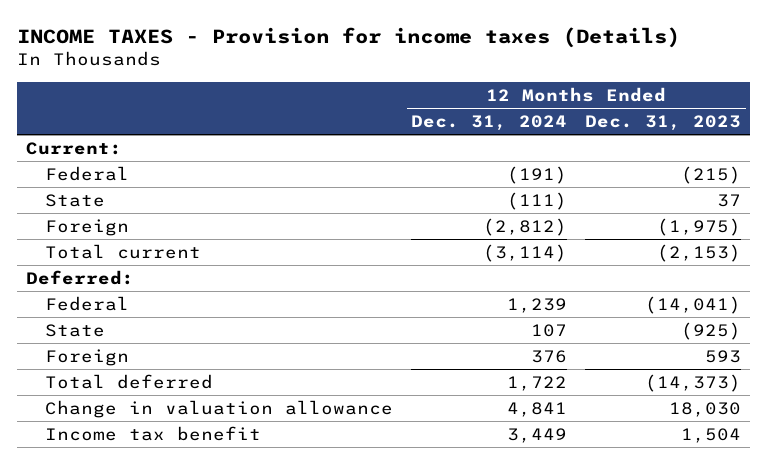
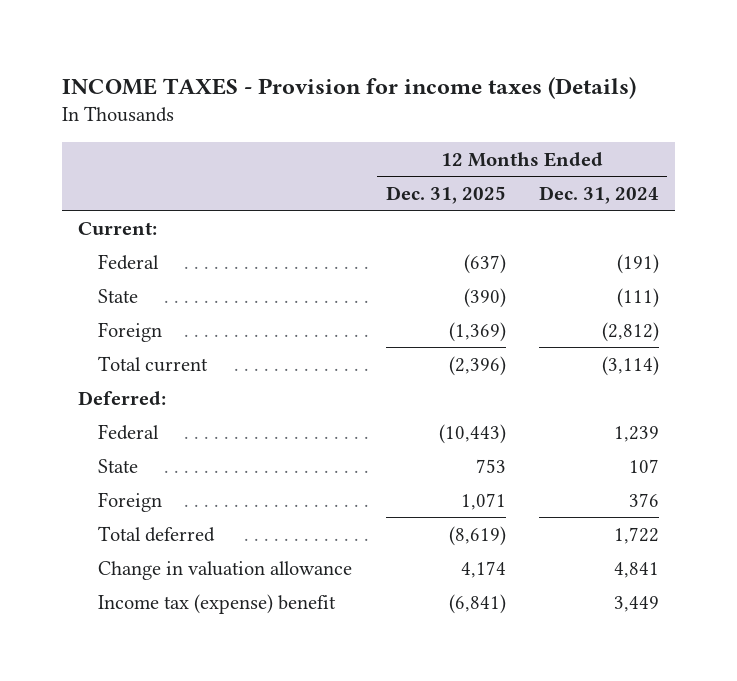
[585,115,742,132] Dec. 31, 2023 -> none
none -> [385,185,506,204] Dec. 31, 2025
[44,426,261,442] Income tax benefit -> [98,593,337,614] Income tax (expense) benefit

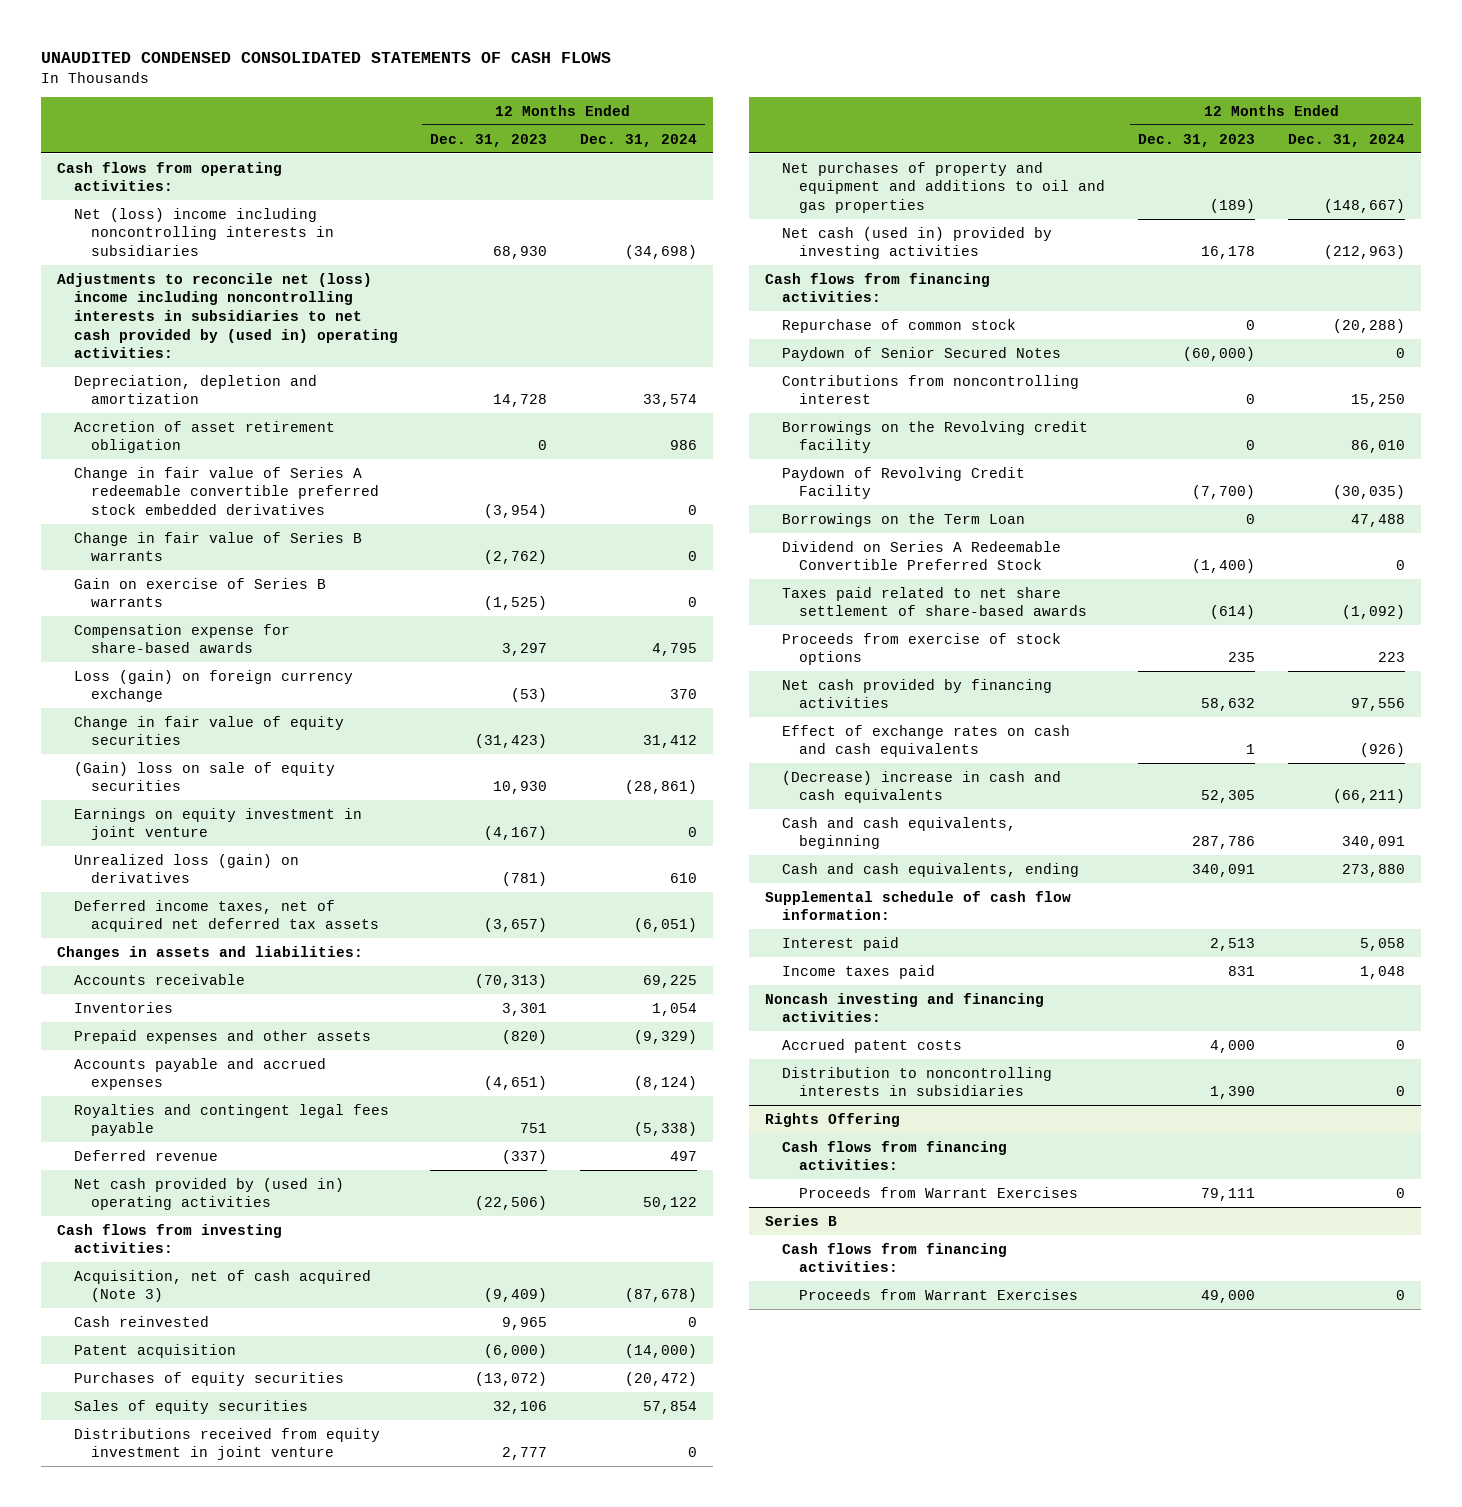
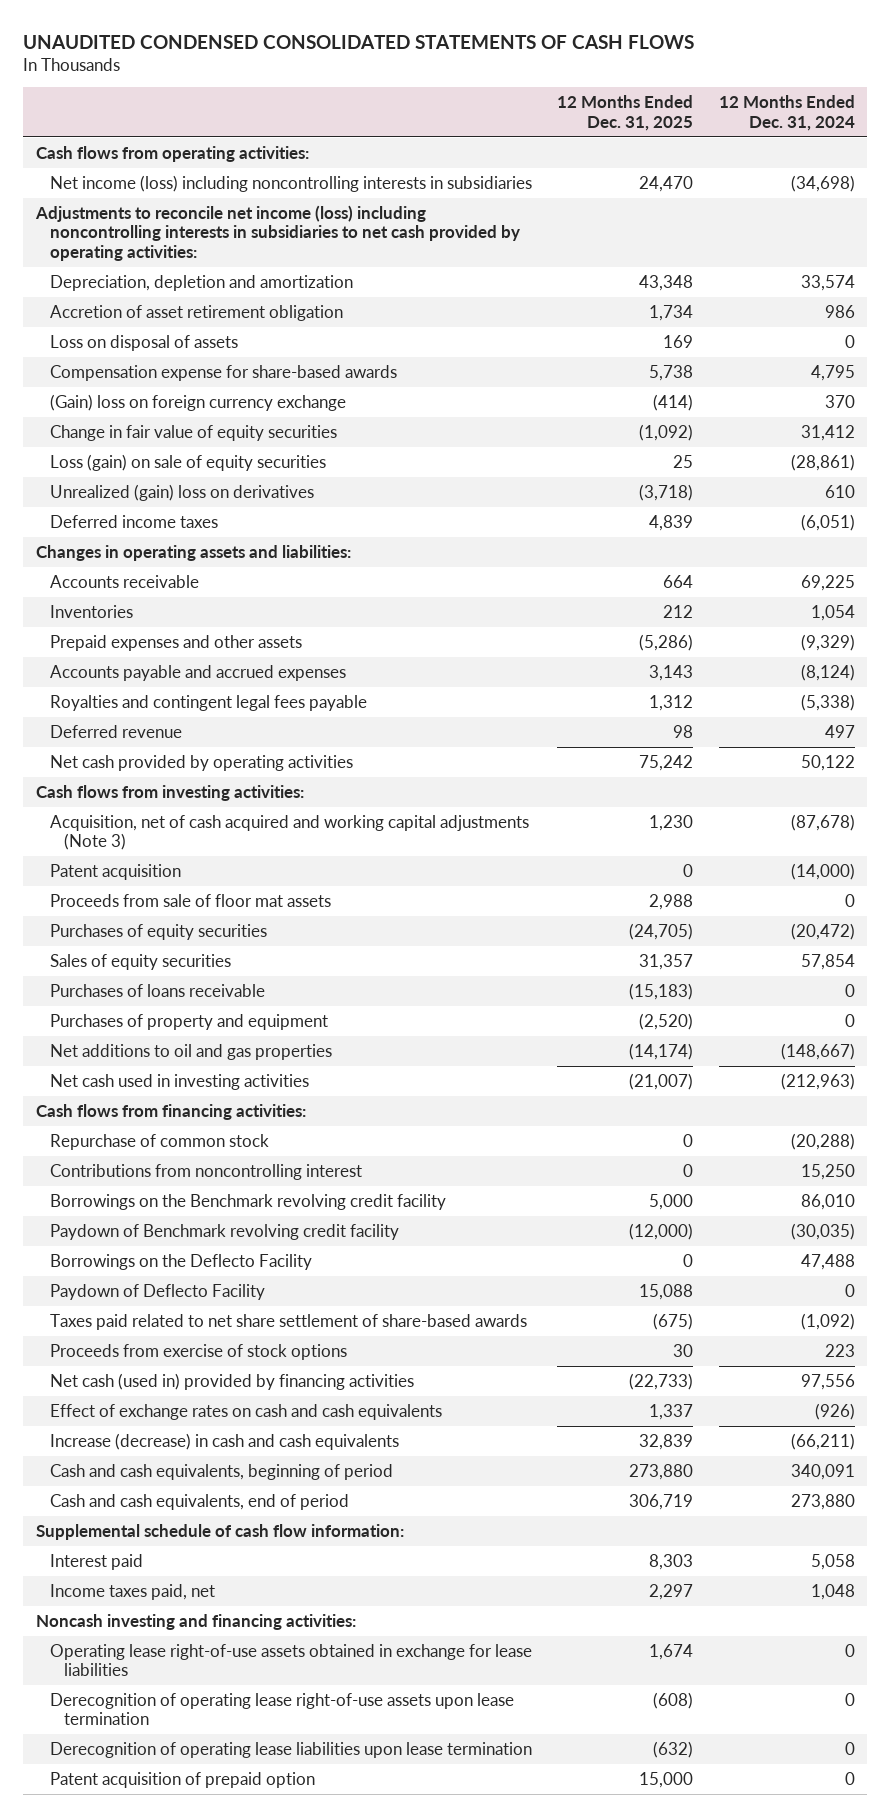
[430,133,548,147] Dec. 31, 2023 -> none
none -> [557,95,694,131] 12 Months Ended Dec. 31, 2025
[74,207,335,256] Net (loss) income including noncontrolling interests in subsidiaries -> [50,174,533,192] Net income (loss) including noncontrolling interests in subsidiaries
[56,272,399,359] Adjustments to reconcile net (loss) income including noncontrolling interests in subsidiaries to net cash provided by (used in) operating activities: -> [35,204,521,262] Adjustments to reconcile net income (loss) including noncontrolling interests in subsidiaries to net cash provided by operating activities:
[74,466,380,515] Change in fair value of Series A redeemable convertible preferred stock embedded derivatives -> none
[74,531,363,562] Change in fair value of Series B warrants -> none
[74,577,327,608] Gain on exercise of Series B warrants -> none
none -> [50,334,239,351] Loss on disposal of assets
[74,669,354,703] Loss (gain) on foreign currency exchange -> [50,393,347,411] (Gain) loss on foreign currency exchange
[74,807,363,841] Earnings on equity investment in joint venture -> none
[74,761,336,792] (Gain) loss on sale of equity securities -> [50,453,327,471] Loss (gain) on sale of equity securities
[74,853,300,884] Unrealized loss (gain) on derivatives -> [50,483,315,501] Unrealized (gain) loss on derivatives
[74,899,380,933] Deferred income taxes, net of acquired net deferred tax assets -> [50,514,219,528] Deferred income taxes
[56,945,363,960] Changes in assets and liabilities: -> [36,544,352,561] Changes in operating assets and liabilities:
[74,1177,345,1211] Net cash provided by (used in) operating activities -> [50,754,354,771] Net cash provided by operating activities
[74,1315,210,1327] Cash reinvested -> none
[74,1269,372,1303] Acquisition, net of cash acquired (Note 3) -> [50,814,530,851] Acquisition, net of cash acquired and working capital adjustments (Note 3)
none -> [50,893,332,907] Proceeds from sale of floor mat assets
[74,1427,381,1461] Distributions received from equity investment in joint venture -> none
none -> [50,983,266,997] Purchases of loans receivable
none -> [50,1013,329,1030] Purchases of property and equipment
[782,161,1106,213] Net purchases of property and equipment and additions to oil and gas properties -> [50,1043,333,1060] Net additions to oil and gas properties
[782,226,1053,260] Net cash (used in) provided by investing activities -> [50,1073,310,1090] Net cash used in investing activities
[782,346,1062,361] Paydown of Senior Secured Notes -> none
[782,540,1062,571] Dividend on Series A Redeemable Convertible Preferred Stock -> none
[782,420,1089,454] Borrowings on the Revolving credit facility -> [50,1193,447,1210] Borrowings on the Benchmark revolving credit facility
[782,466,1026,500] Paydown of Revolving Credit Facility -> [50,1223,400,1240] Paydown of Benchmark revolving credit facility
[782,512,1026,527] Borrowings on the Term Loan -> [50,1253,313,1270] Borrowings on the Deflecto Facility
none -> [50,1283,266,1300] Paydown of Deflecto Facility
[782,678,1053,709] Net cash provided by financing activities -> [50,1372,415,1390] Net cash (used in) provided by financing activities
[782,770,1062,804] (Decrease) increase in cash and cash equivalents -> [50,1432,400,1450] Increase (decrease) in cash and cash equivalents
[782,816,1017,850] Cash and cash equivalents, beginning -> [50,1463,394,1480] Cash and cash equivalents, beginning of period
[782,862,1080,877] Cash and cash equivalents, ending -> [50,1493,350,1510] Cash and cash equivalents, end of period
[782,964,936,979] Income taxes paid -> [50,1583,216,1600] Income taxes paid, net
[782,1038,963,1053] Accrued patent costs -> none
[782,1066,1053,1097] Distribution to noncontrolling interests in subsidiaries -> none
[765,1112,901,1127] Rights Offering -> none
[782,1140,1008,1171] Cash flows from financing activities: -> none
[799,1186,1079,1198] Proceeds from Warrant Exercises -> none
[765,1214,838,1226] Series B -> none
[782,1242,1008,1273] Cash flows from financing activities: -> none
[799,1288,1079,1300] Proceeds from Warrant Exercises -> none
none -> [50,1643,533,1677] Operating lease right-of-use assets obtained in exchange for lease liabilities
none -> [50,1692,515,1726] Derecognition of operating lease right-of-use assets upon lease termination
none -> [50,1741,533,1758] Derecognition of operating lease liabilities upon lease termination
none -> [50,1771,316,1788] Patent acquisition of prepaid option

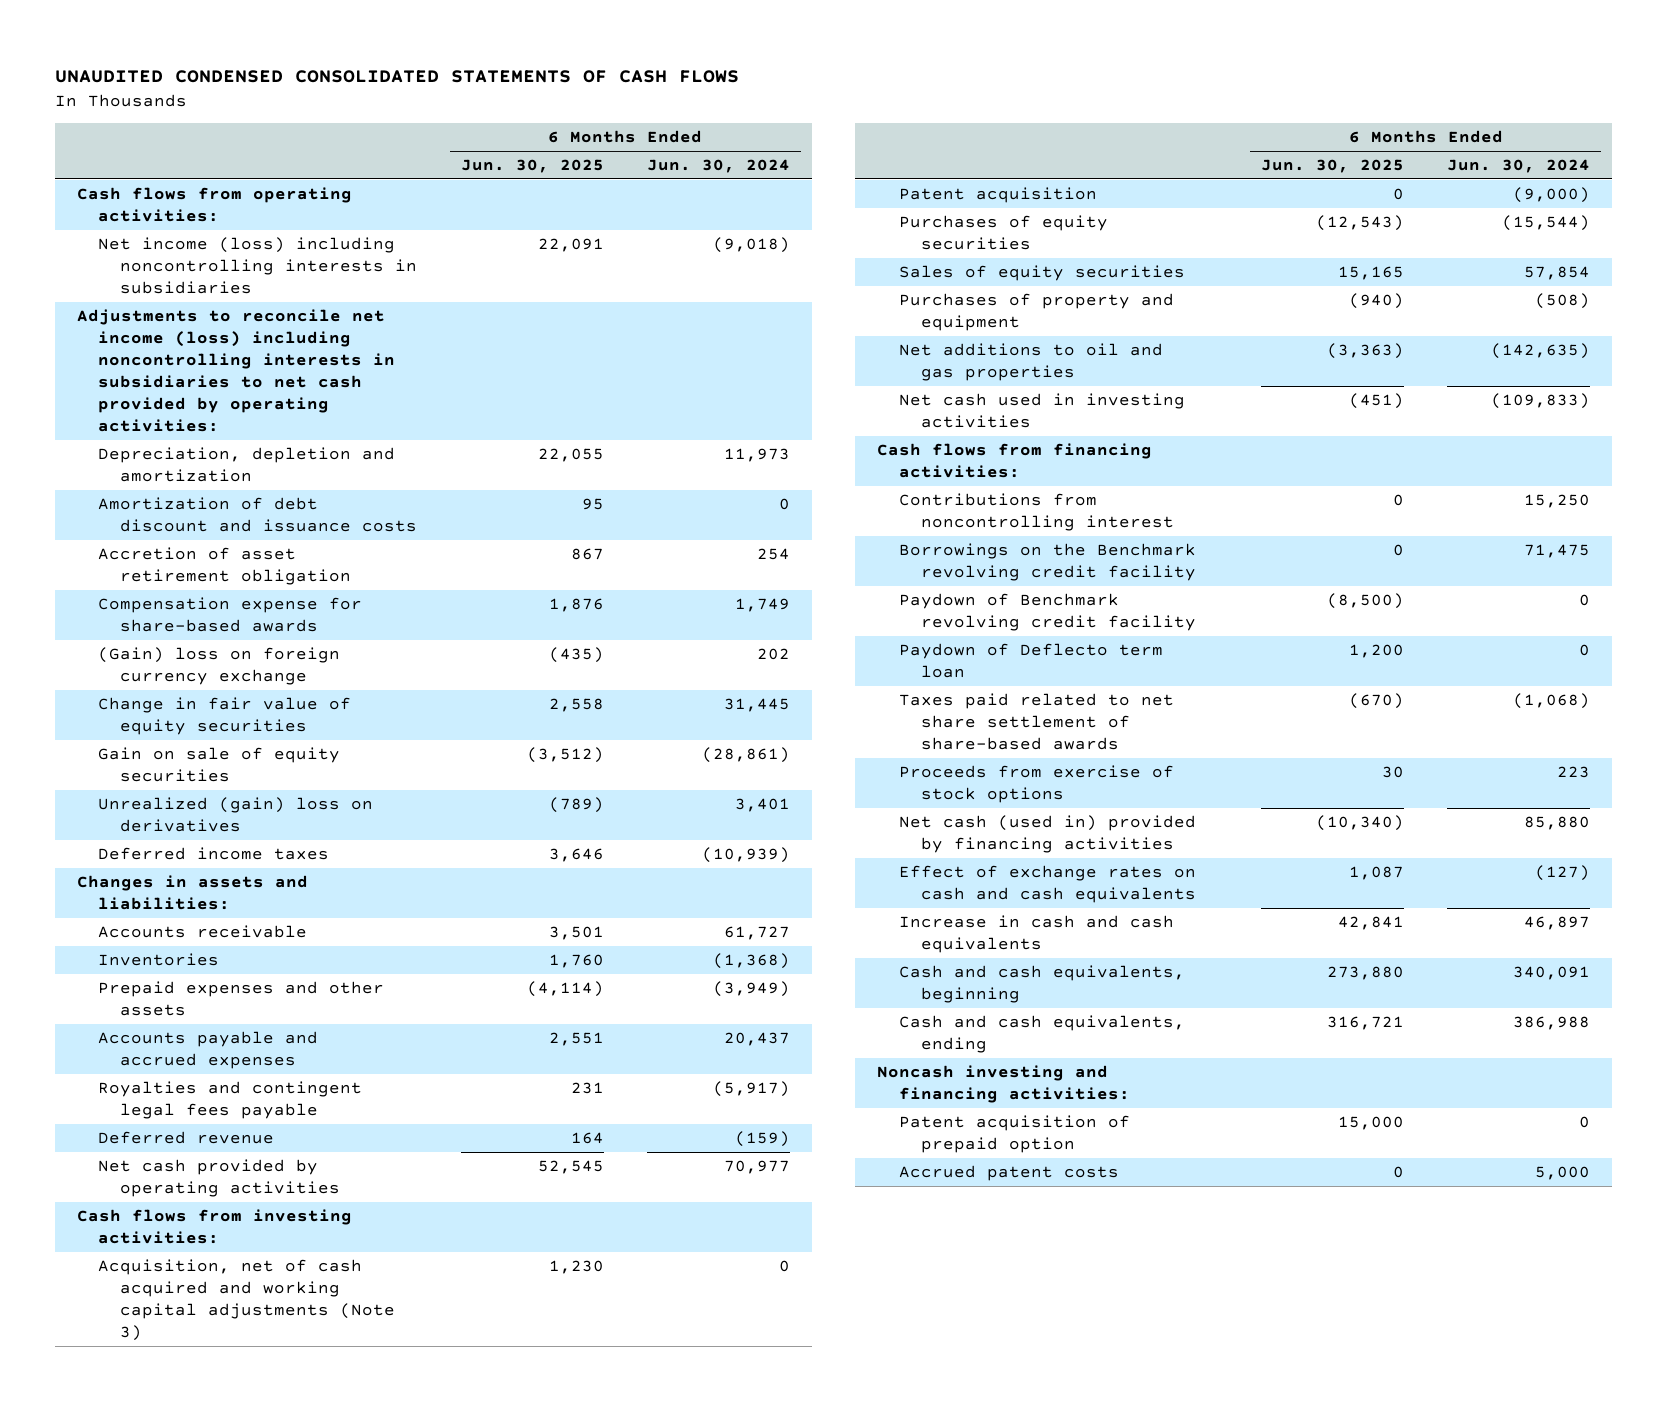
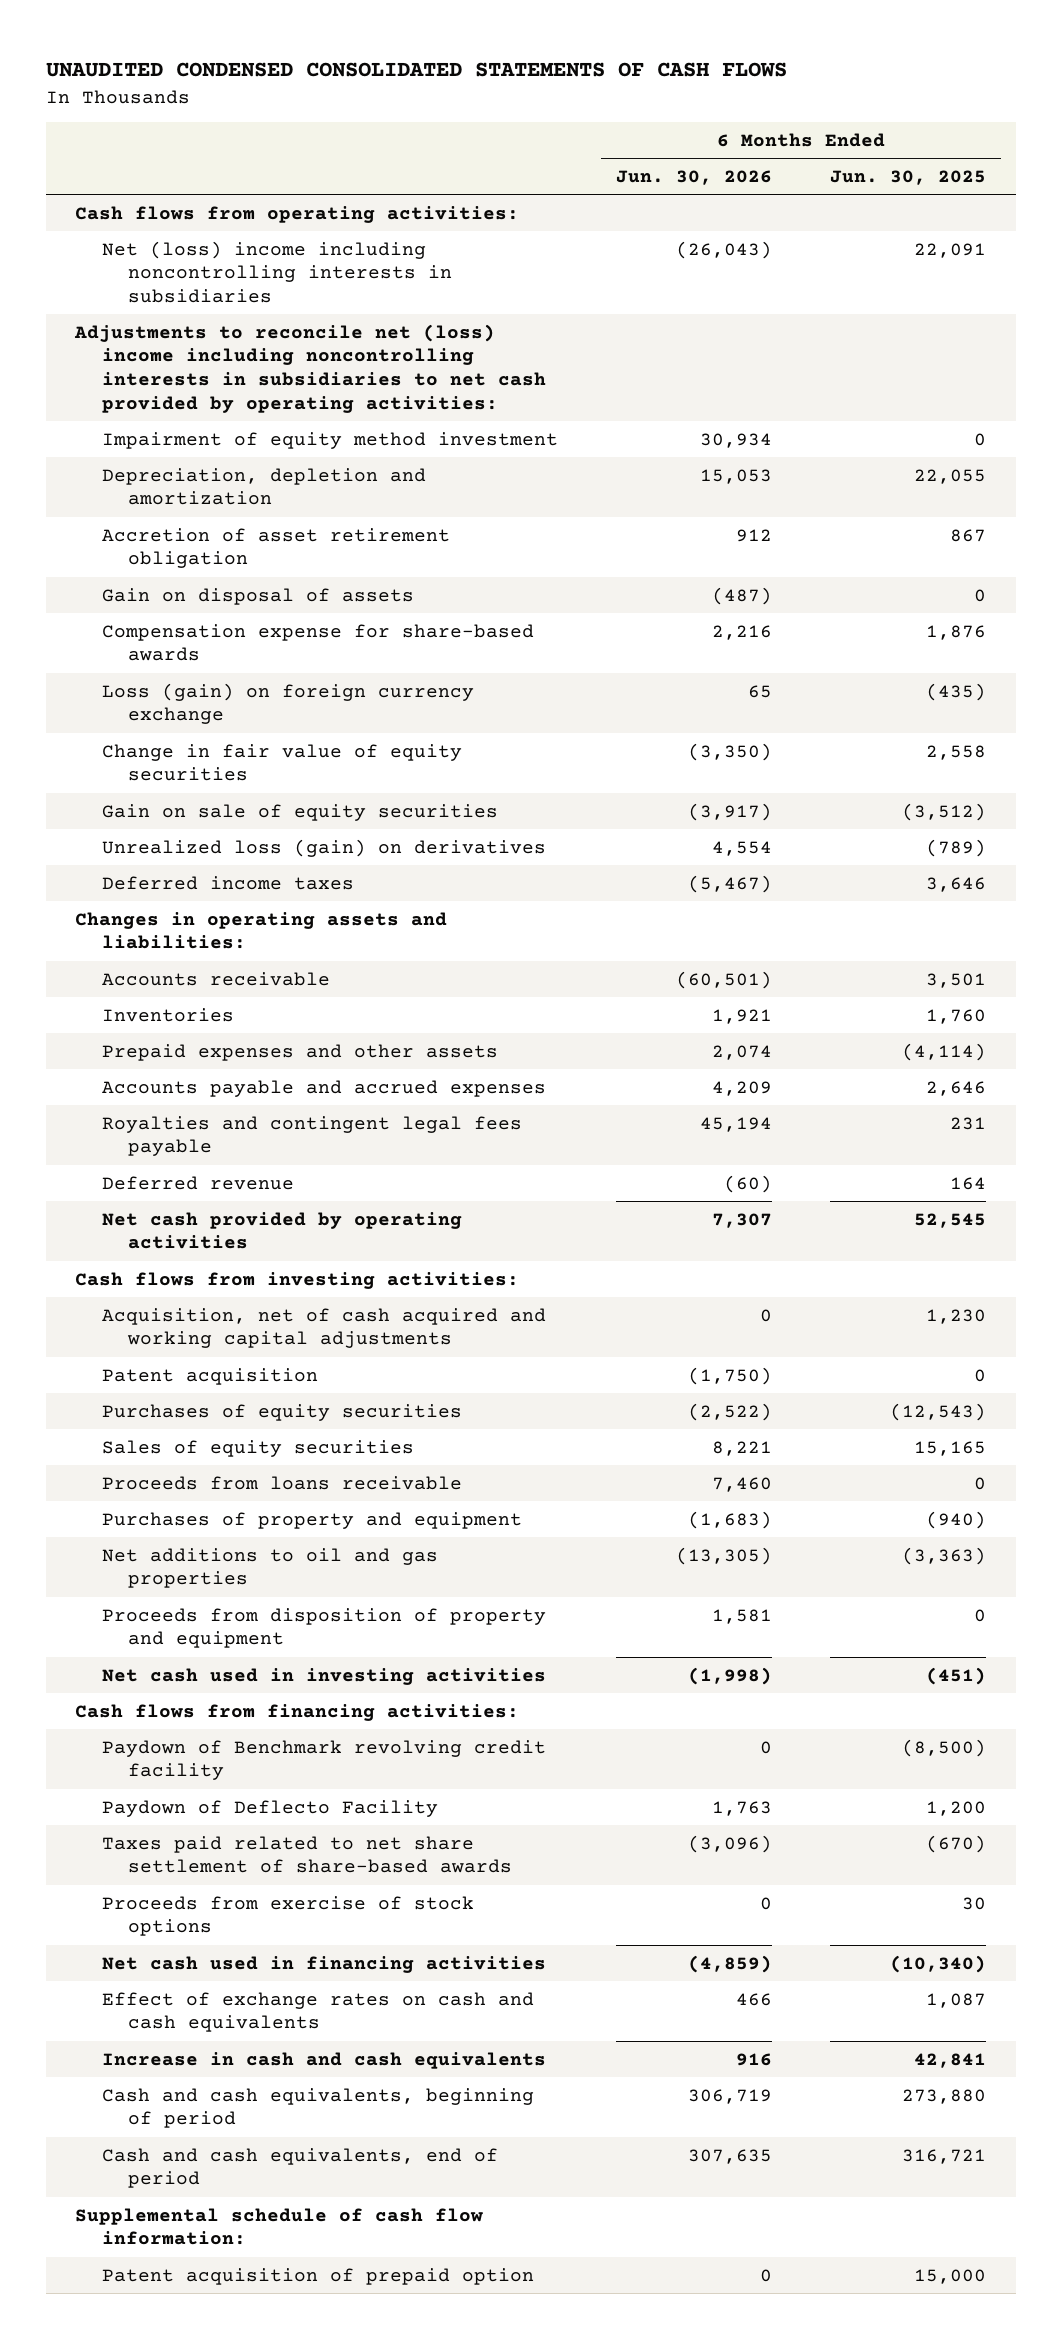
[646,159,790,174] Jun. 30, 2024 -> none
none -> [616,169,773,185] Jun. 30, 2026
[98,237,418,294] Net income (loss) including noncontrolling interests in subsidiaries -> [101,240,453,304] Net (loss) income including noncontrolling interests in subsidiaries
[76,309,396,432] Adjustments to reconcile net income (loss) including noncontrolling interests in subsidiaries to net cash provided by operating activities: -> [74,323,546,413] Adjustments to reconcile net (loss) income including noncontrolling interests in subsidiaries to net cash provided by operating activities:
none -> [101,431,558,449] Impairment of equity method investment
[98,497,418,533] Amortization of debt discount and issuance costs -> none
none -> [101,587,414,605] Gain on disposal of assets
[98,647,341,686] (Gain) loss on foreign currency exchange -> [101,682,474,725] Loss (gain) on foreign currency exchange
[98,797,374,833] Unrealized (gain) loss on derivatives -> [101,838,546,857] Unrealized loss (gain) on derivatives
[76,875,308,911] Changes in assets and liabilities: -> [75,911,448,950] Changes in operating assets and liabilities:
[548,1032,604,1047] 2,551 -> [926,1080,987,1096] 2,646
[98,1259,396,1341] Acquisition, net of cash acquired and working capital adjustments (Note 3) -> [101,1307,546,1349] Acquisition, net of cash acquired and working capital adjustments
none -> [101,1475,462,1490] Proceeds from loans receivable
none -> [101,1607,546,1649] Proceeds from disposition of property and equipment
[898,493,1174,532] Contributions from noncontrolling interest -> none
[898,543,1196,582] Borrowings on the Benchmark revolving credit facility -> none
[898,643,1163,679] Paydown of Deflecto term loan -> [101,1799,438,1817] Paydown of Deflecto Facility
[898,815,1196,854] Net cash (used in) provided by financing activities -> [101,1955,546,1973] Net cash used in financing activities
[877,1065,1130,1104] Noncash investing and financing activities: -> none
[898,965,1185,1004] Cash and cash equivalents, beginning -> [101,2087,534,2129] Cash and cash equivalents, beginning of period
[898,1015,1185,1054] Cash and cash equivalents, ending -> [101,2147,498,2189] Cash and cash equivalents, end of period
none -> [75,2207,484,2246] Supplemental schedule of cash flow information:
[898,1165,1119,1182] Accrued patent costs -> none

